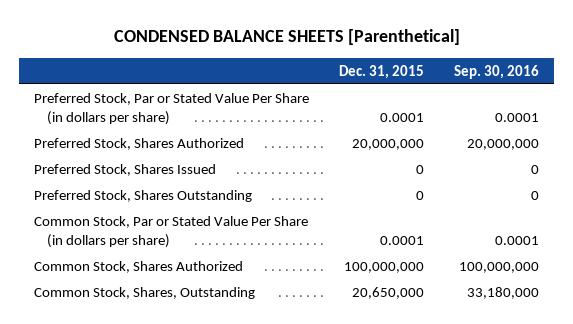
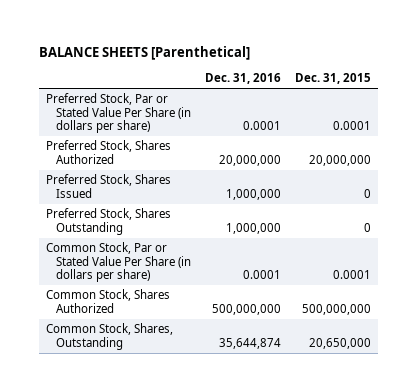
[113,29,460,46] CONDENSED BALANCE SHEETS [Parenthetical] -> [39,45,251,60] BALANCE SHEETS [Parenthetical]
[454,64,540,79] Sep. 30, 2016 -> none
none -> [205,73,282,85] Dec. 31, 2016
[344,262,425,274] 100,000,000 -> [302,303,372,315] 500,000,000

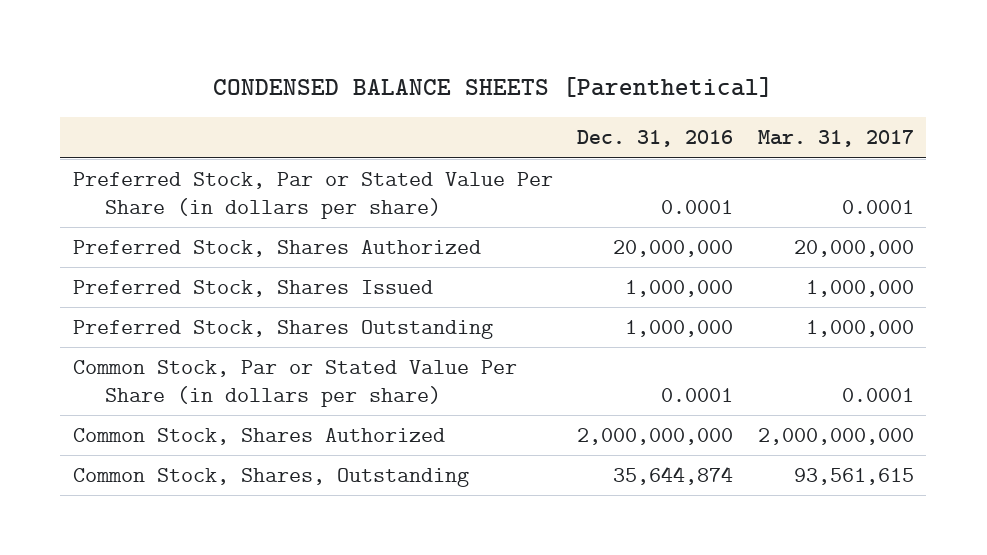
[39,45,251,60] BALANCE SHEETS [Parenthetical] -> [213,76,774,97] CONDENSED BALANCE SHEETS [Parenthetical]
[295,73,372,85] Dec. 31, 2015 -> none
none -> [758,130,915,148] Mar. 31, 2017
[212,303,282,315] 500,000,000 -> [577,428,734,446] 2,000,000,000

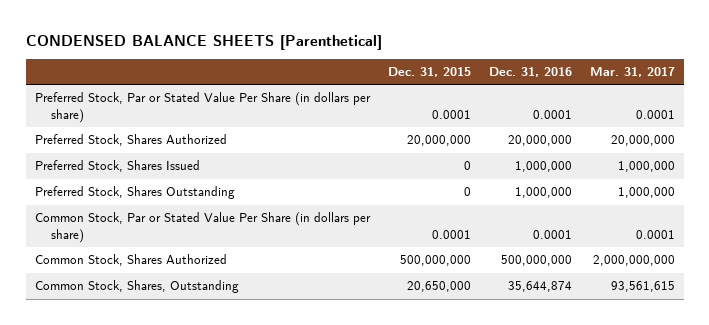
none -> [387,66,471,77] Dec. 31, 2015
[577,428,734,446] 2,000,000,000 -> [500,255,572,267] 500,000,000

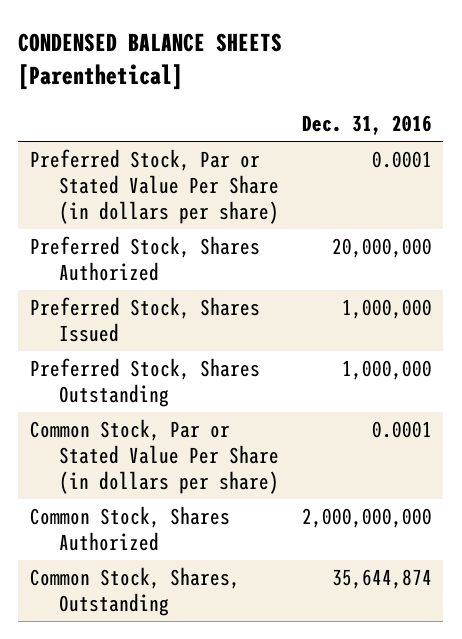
[387,66,471,77] Dec. 31, 2015 -> none
[589,66,675,77] Mar. 31, 2017 -> none
[500,255,572,267] 500,000,000 -> [301,508,432,529] 2,000,000,000

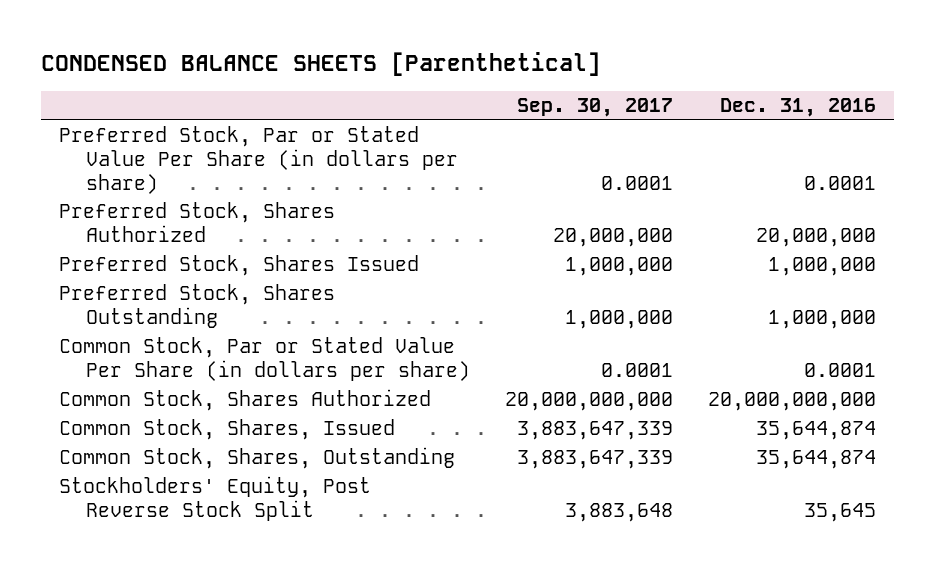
none -> [516,98,673,118] Sep. 30, 2017
[301,508,432,529] 2,000,000,000 -> [708,392,877,412] 20,000,000,000
none -> [58,419,395,441] Common Stock, Shares, Issued
none -> [58,476,371,522] Stockholders' Equity, Post Reverse Stock Split

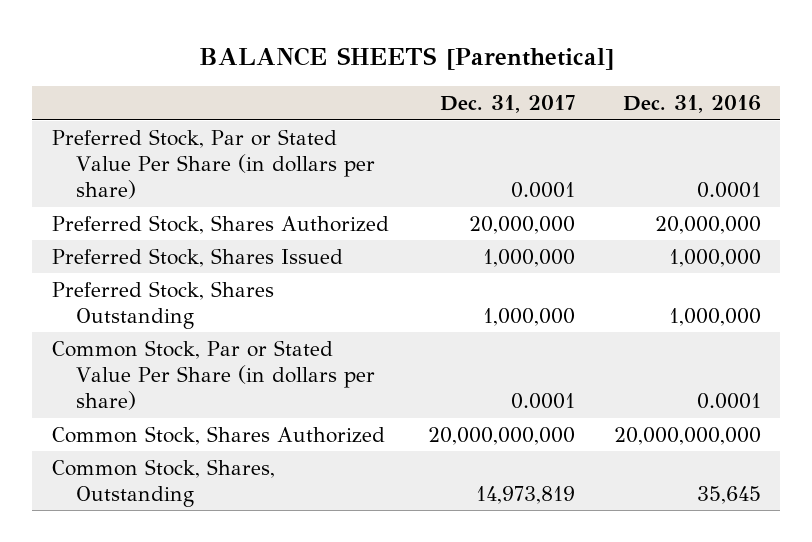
[40,52,601,77] CONDENSED BALANCE SHEETS [Parenthetical] -> [199,47,615,71] BALANCE SHEETS [Parenthetical]
[516,98,673,118] Sep. 30, 2017 -> none
none -> [439,95,575,114] Dec. 31, 2017
[58,419,395,441] Common Stock, Shares, Issued -> none
[58,476,371,522] Stockholders' Equity, Post Reverse Stock Split -> none
[756,450,877,470] 35,644,874 -> [696,486,761,505] 35,645

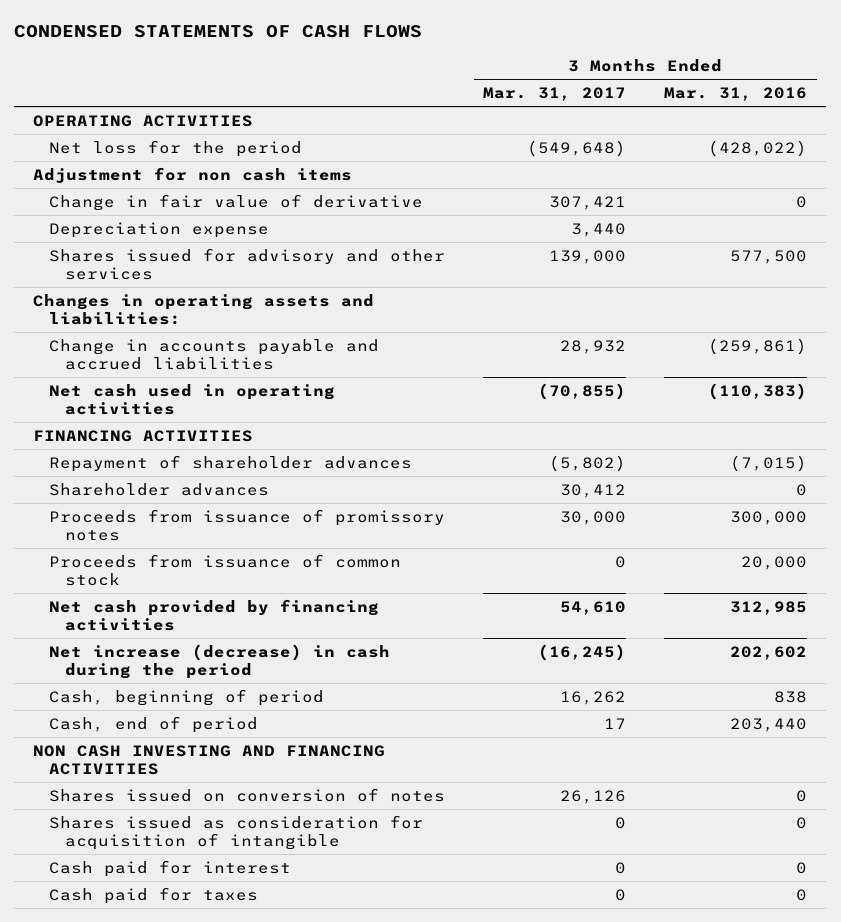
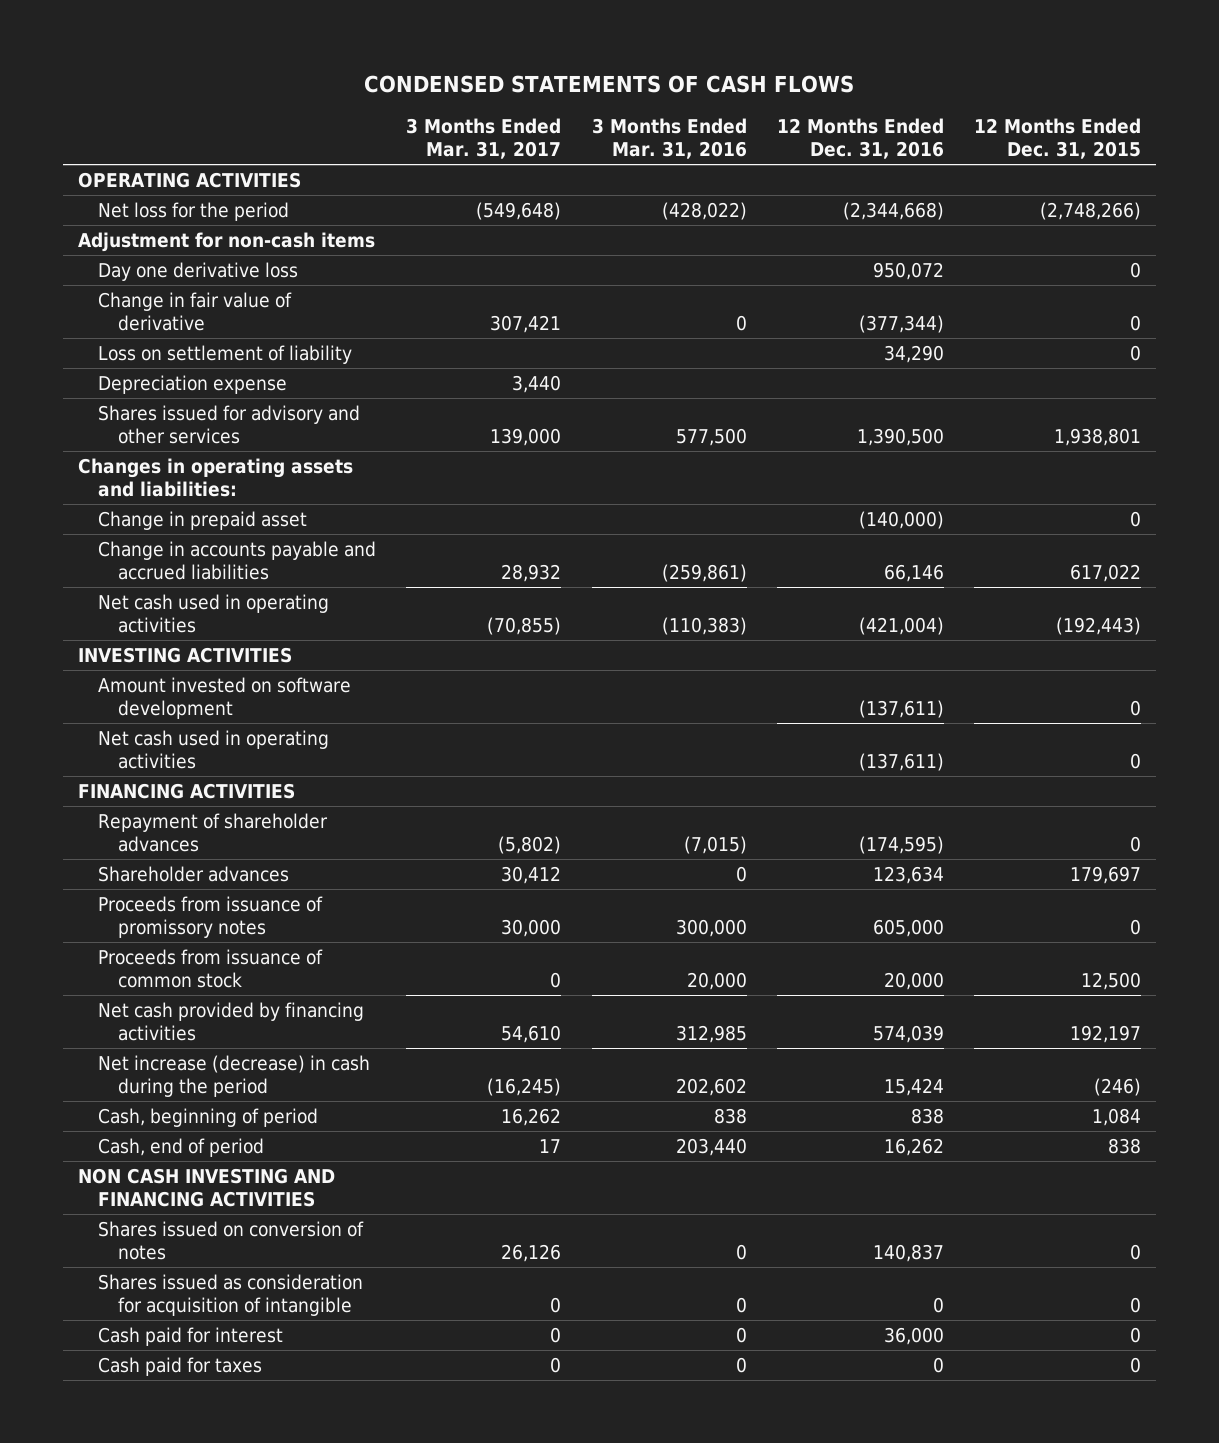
none -> [776,117,944,160] 12 Months Ended Dec. 31, 2016
none -> [974,117,1142,160] 12 Months Ended Dec. 31, 2015
[33,166,353,183] Adjustment for non cash items -> [77,231,375,252] Adjustment for non-cash items
none -> [98,261,299,281] Day one derivative loss
none -> [98,344,353,364] Loss on settlement of liability
none -> [98,510,308,530] Change in prepaid asset
none -> [77,646,292,663] INVESTING ACTIVITIES
none -> [98,676,352,720] Amount invested on software development
none -> [98,729,330,770] Net cash used in operating activities

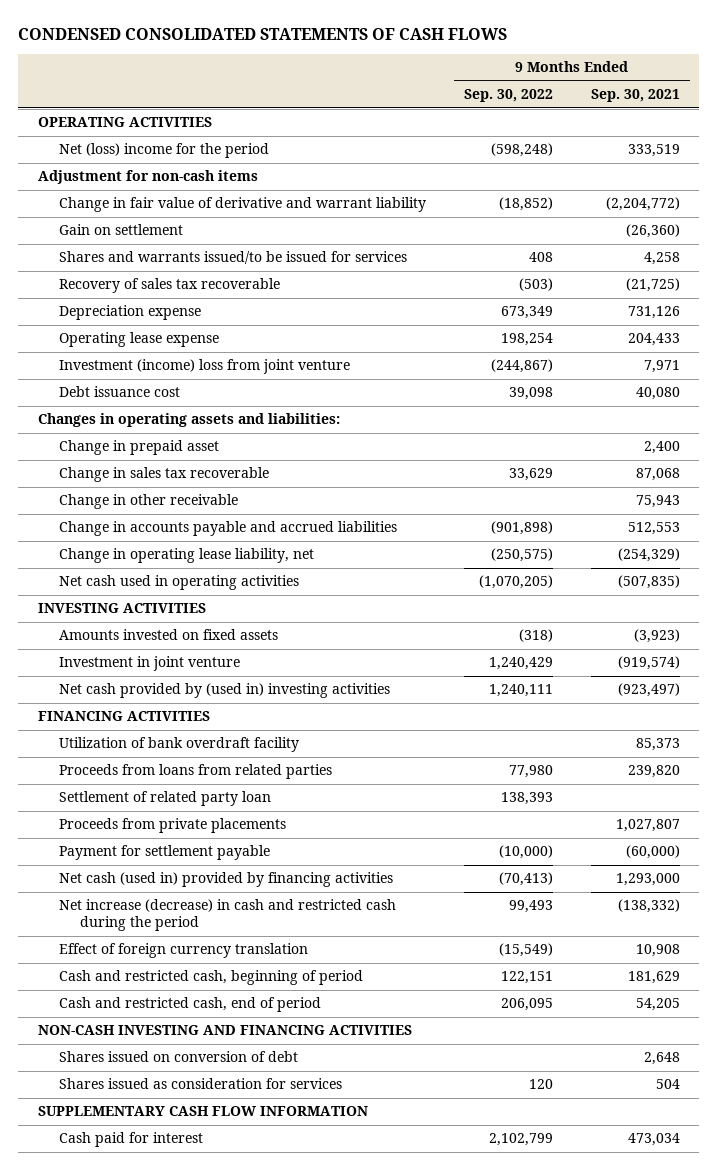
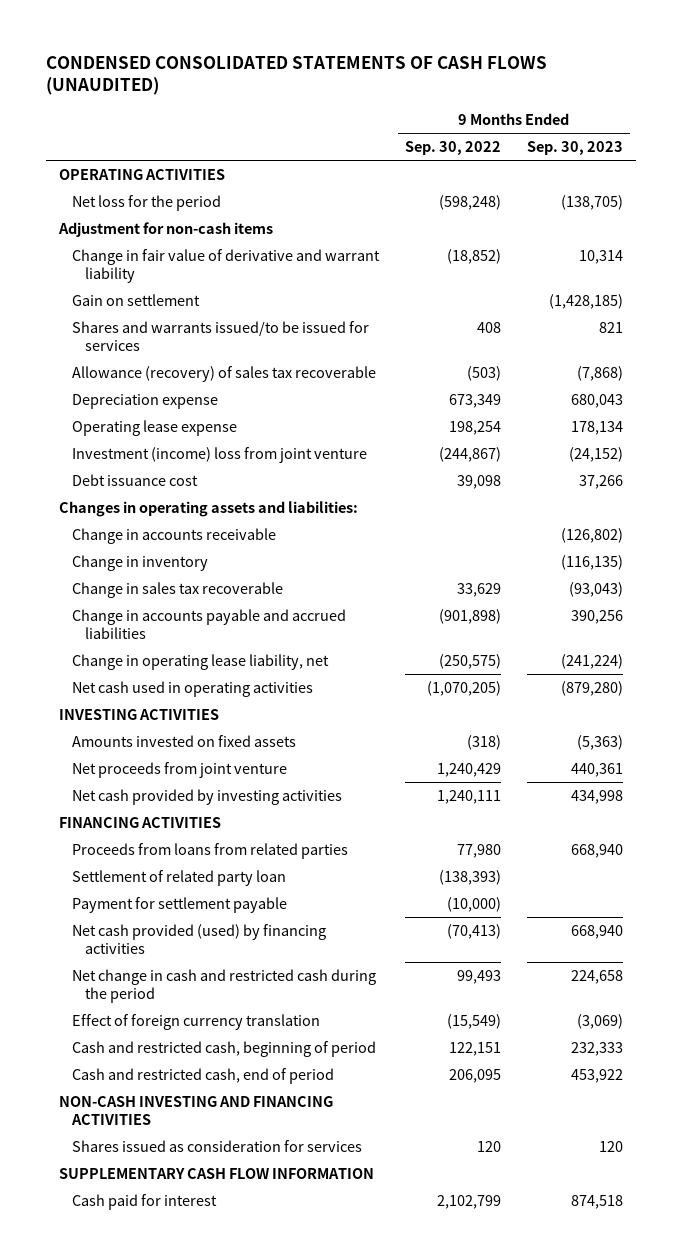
[18,27,508,40] CONDENSED CONSOLIDATED STATEMENTS OF CASH FLOWS -> [45,55,547,96] CONDENSED CONSOLIDATED STATEMENTS OF CASH FLOWS (UNAUDITED)
[590,89,680,103] Sep. 30, 2021 -> none
none -> [527,141,624,156] Sep. 30, 2023
[58,143,269,159] Net (loss) income for the period -> [71,194,221,211] Net loss for the period
[58,278,280,294] Recovery of sales tax recoverable -> [71,365,376,382] Allowance (recovery) of sales tax recoverable
[58,440,219,456] Change in prepaid asset -> none
none -> [71,527,276,544] Change in accounts receivable
none -> [71,554,208,571] Change in inventory
[58,494,238,510] Change in other receivable -> none
[58,656,240,672] Investment in joint venture -> [71,761,287,778] Net proceeds from joint venture
[58,683,390,699] Net cash provided by (used in) investing activities -> [71,788,342,805] Net cash provided by investing activities
[58,737,299,753] Utilization of bank overdraft facility -> none
[58,818,286,834] Proceeds from private placements -> none
[500,792,553,806] 138,393 -> [439,869,502,885] (138,393)
[58,872,393,888] Net cash (used in) provided by financing activities -> [71,923,326,955] Net cash provided (used) by financing activities
[58,899,396,932] Net increase (decrease) in cash and restricted cash during the period -> [71,968,376,1004] Net change in cash and restricted cash during the period
[58,1051,298,1063] Shares issued on conversion of debt -> none

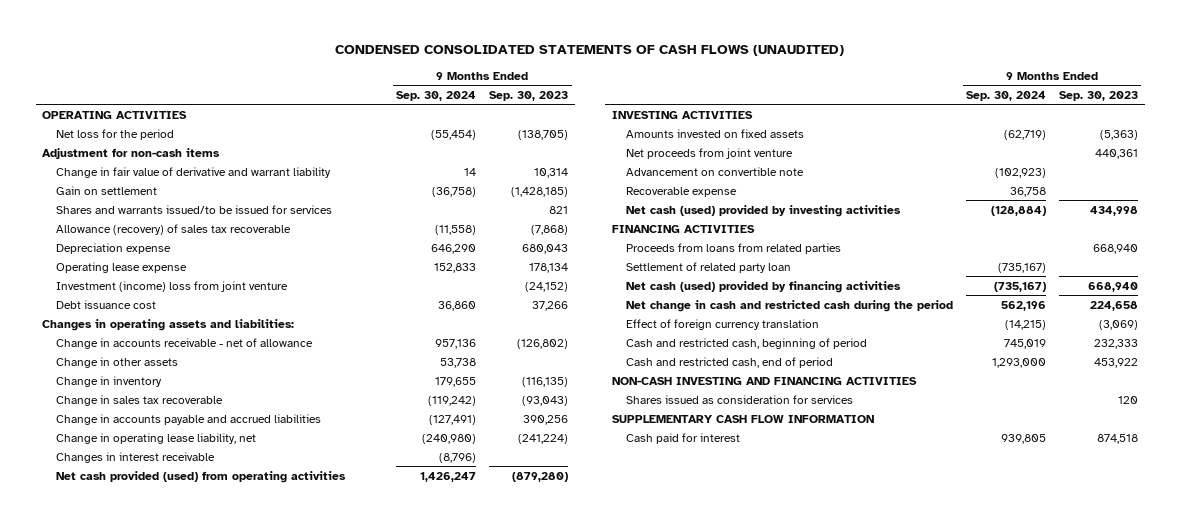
[405,141,502,156] Sep. 30, 2022 -> none
none -> [396,91,477,102] Sep. 30, 2024
[71,527,276,544] Change in accounts receivable -> [56,337,314,349] Change in accounts receivable - net of allowance
none -> [56,356,179,368] Change in other assets
none -> [56,451,216,463] Changes in interest receivable
[71,680,313,697] Net cash used in operating activities -> [56,470,347,483] Net cash provided (used) from operating activities
none -> [625,166,804,176] Advancement on convertible note
none -> [625,186,737,197] Recoverable expense
[71,788,342,805] Net cash provided by investing activities -> [625,204,901,217] Net cash (used) provided by investing activities
[71,896,287,913] Payment for settlement payable -> none
[71,923,326,955] Net cash provided (used) by financing activities -> [625,280,901,293] Net cash (used) provided by financing activities

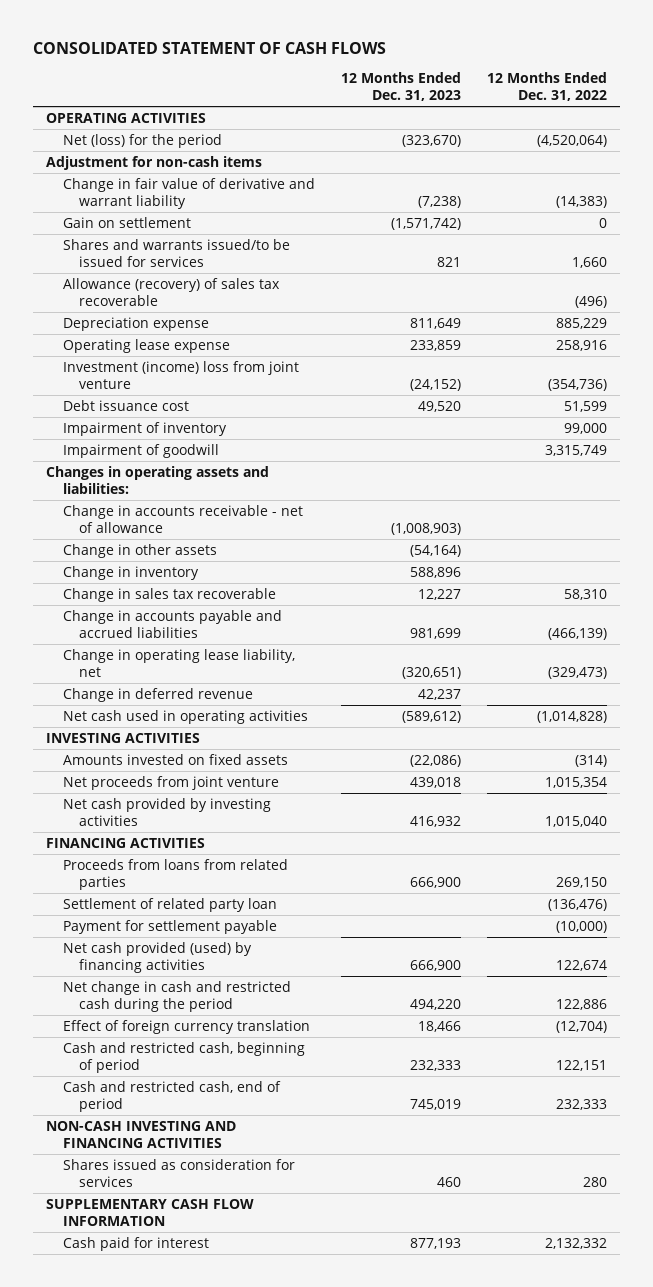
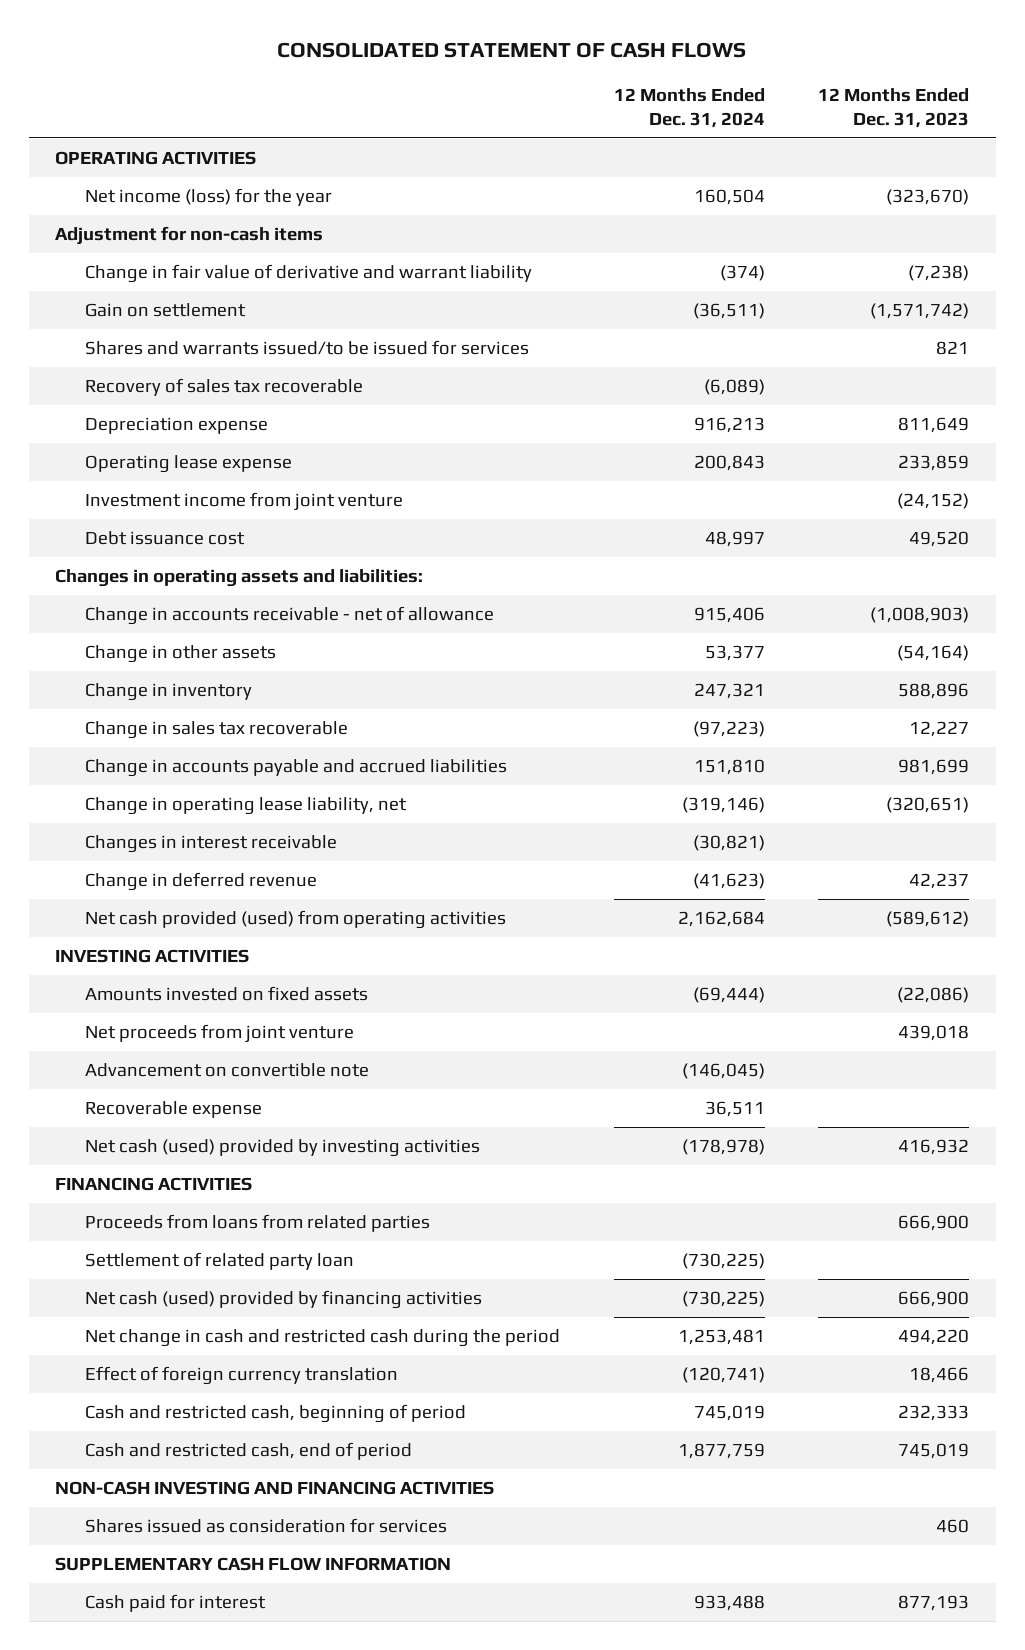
[487,71,608,102] 12 Months Ended Dec. 31, 2022 -> none
none -> [613,88,765,128] 12 Months Ended Dec. 31, 2024
[62,133,222,148] Net (loss) for the period -> [84,188,332,207] Net income (loss) for the year
[62,277,280,307] Allowance (recovery) of sales tax recoverable -> [84,378,363,397] Recovery of sales tax recoverable
[62,360,299,390] Investment (income) loss from joint venture -> [84,492,403,512] Investment income from joint venture
[62,421,227,436] Impairment of inventory -> none
[62,443,219,458] Impairment of goodwill -> none
none -> [84,835,337,854] Changes in interest receivable
[62,709,308,724] Net cash used in operating activities -> [84,910,506,930] Net cash provided (used) from operating activities
none -> [84,1063,369,1078] Advancement on convertible note
none -> [84,1101,262,1119] Recoverable expense
[62,797,271,827] Net cash provided by investing activities -> [84,1139,480,1158] Net cash (used) provided by investing activities
[62,919,277,934] Payment for settlement payable -> none
[62,941,252,974] Net cash provided (used) by financing activities -> [84,1290,482,1310] Net cash (used) provided by financing activities

